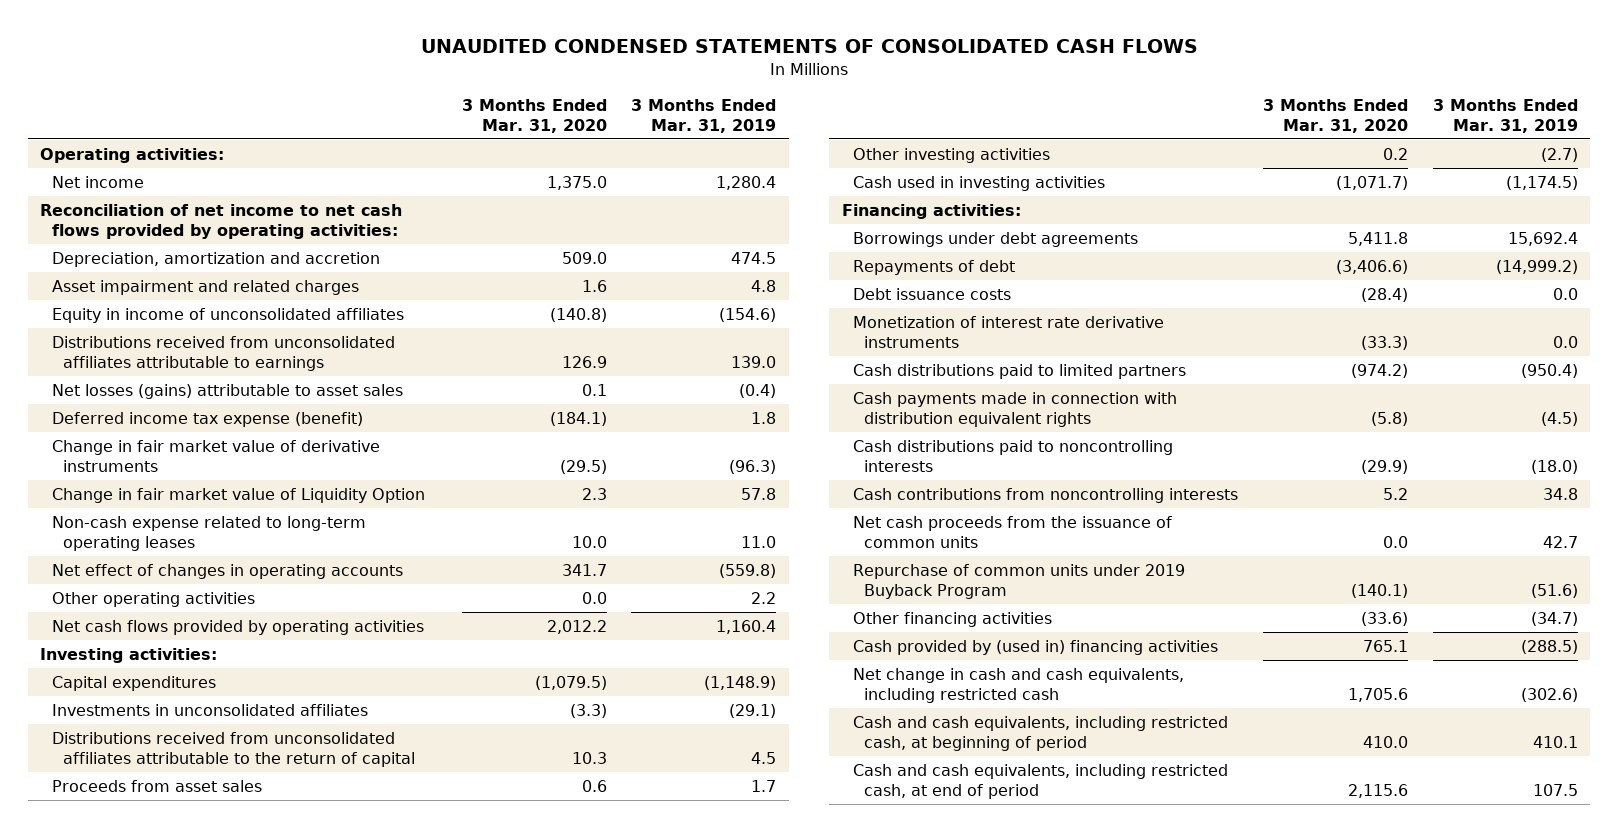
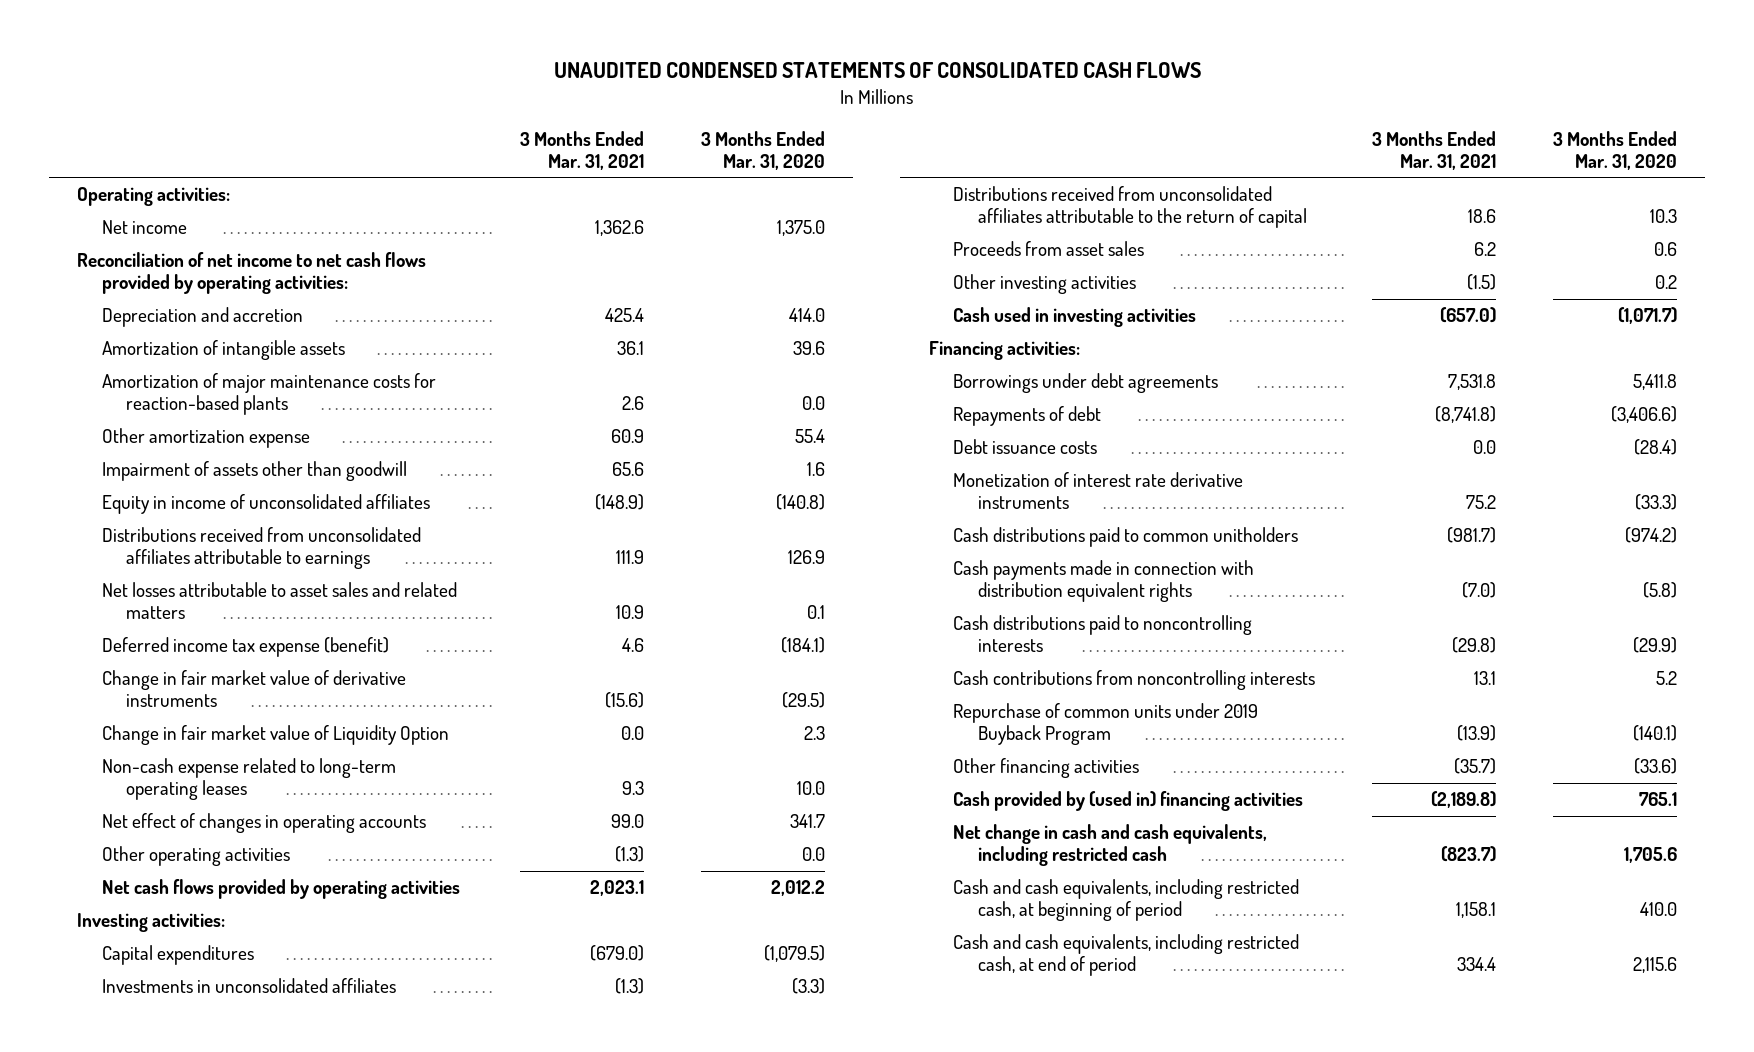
[631,98,777,133] 3 Months Ended Mar. 31, 2019 -> none
none -> [520,130,645,170] 3 Months Ended Mar. 31, 2021
[51,279,359,295] Asset impairment and related charges -> none
[51,251,380,267] Depreciation, amortization and accretion -> [101,307,303,328] Depreciation and accretion
[561,251,607,264] 509.0 -> [788,308,825,323] 414.0
none -> [101,340,345,361] Amortization of intangible assets
none -> [101,373,436,416] Amortization of major maintenance costs for reaction-based plants
none -> [101,428,310,449] Other amortization expense
none -> [101,461,407,482] Impairment of assets other than goodwill
[51,383,403,399] Net losses (gains) attributable to asset sales -> [101,582,457,620] Net losses attributable to asset sales and related matters
[852,363,1186,379] Cash distributions paid to limited partners -> [953,527,1299,548] Cash distributions paid to common unitholders
[852,515,1172,548] Net cash proceeds from the issuance of common units -> none

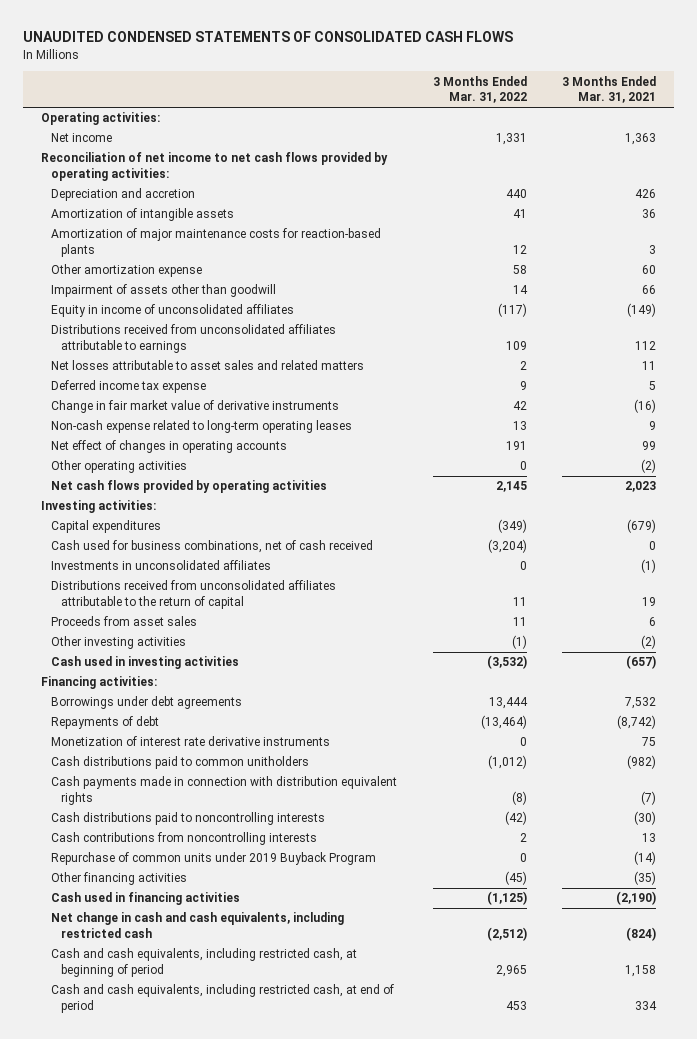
[700,130,825,170] 3 Months Ended Mar. 31, 2020 -> none
none -> [432,75,527,104] 3 Months Ended Mar. 31, 2022
[595,220,645,237] 1,362.6 -> [624,133,656,146] 1,363
[101,725,449,746] Change in fair market value of Liquidity Option -> none
[605,308,645,323] 425.4 -> [634,189,656,199] 426
[617,341,645,356] 36.1 -> [641,209,656,219] 36
[622,396,645,411] 2.6 -> [648,245,656,255] 3
[611,429,645,444] 60.9 -> [641,265,656,275] 60
[612,462,645,477] 65.6 -> [641,285,656,295] 66
[595,494,645,511] (148.9) -> [626,303,656,318] (149)
[616,550,645,565] 111.9 -> [634,341,656,351] 112
[616,605,645,620] 10.9 -> [641,361,656,371] 11
[101,637,389,658] Deferred income tax expense (benefit) -> [51,380,207,394] Deferred income tax expense
[622,638,645,653] 4.6 -> [648,381,656,391] 5
[605,692,645,709] (15.6) -> [633,399,656,414] (16)
[622,781,645,796] 9.3 -> [648,421,656,431] 9
[611,814,645,829] 99.0 -> [641,441,656,451] 99
[615,846,645,863] (1.3) -> [640,459,656,474] (2)
[590,880,645,897] 2,023.1 -> [624,481,656,493] 2,023
[590,945,645,962] (679.0) -> [626,519,656,534] (679)
none -> [51,540,374,554] Cash used for business combinations, net of cash received
[615,978,645,995] (1.3) -> [640,559,656,574] (1)
[1467,209,1496,224] 18.6 -> [641,597,656,607] 19
[1473,242,1496,257] 6.2 -> [648,617,656,627] 6
[1466,274,1496,291] (1.5) -> [640,635,656,650] (2)
[1439,307,1496,324] (657.0) -> [625,655,656,670] (657)
[953,439,1098,455] Debt issuance costs -> none
[1447,374,1496,391] 7,531.8 -> [624,697,656,710] 7,532
[1434,406,1496,424] (8,741.8) -> [616,715,656,730] (8,742)
[1465,495,1496,510] 75.2 -> [641,737,656,747] 75
[1446,527,1496,544] (981.7) -> [626,755,656,770] (982)
[1461,582,1496,599] (7.0) -> [640,791,656,806] (7)
[1451,637,1496,654] (29.8) -> [633,811,656,826] (30)
[1473,671,1496,686] 13.1 -> [641,833,656,843] 13
[1456,725,1496,742] (13.9) -> [633,851,656,866] (14)
[1453,758,1496,775] (35.7) -> [633,871,656,886] (35)
[953,791,1304,812] Cash provided by (used in) financing activities -> [51,892,241,906] Cash used in financing activities
[1430,791,1496,809] (2,189.8) -> [615,891,656,906] (2,190)
[1440,846,1496,863] (823.7) -> [625,927,656,942] (824)
[1455,902,1496,919] 1,158.1 -> [624,965,656,978] 1,158
[1456,957,1496,972] 334.4 -> [634,1001,657,1011] 334

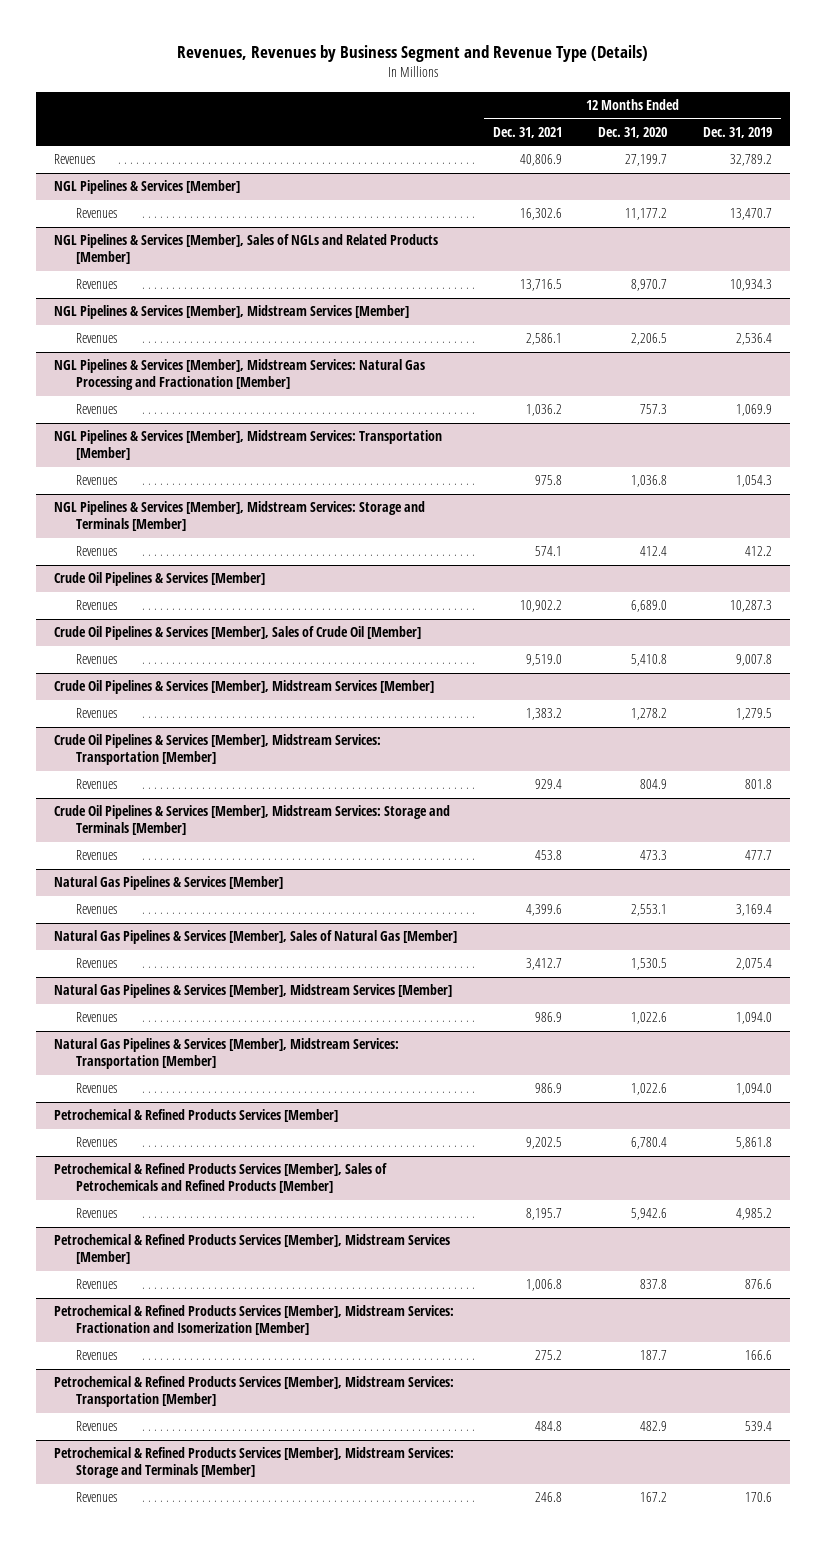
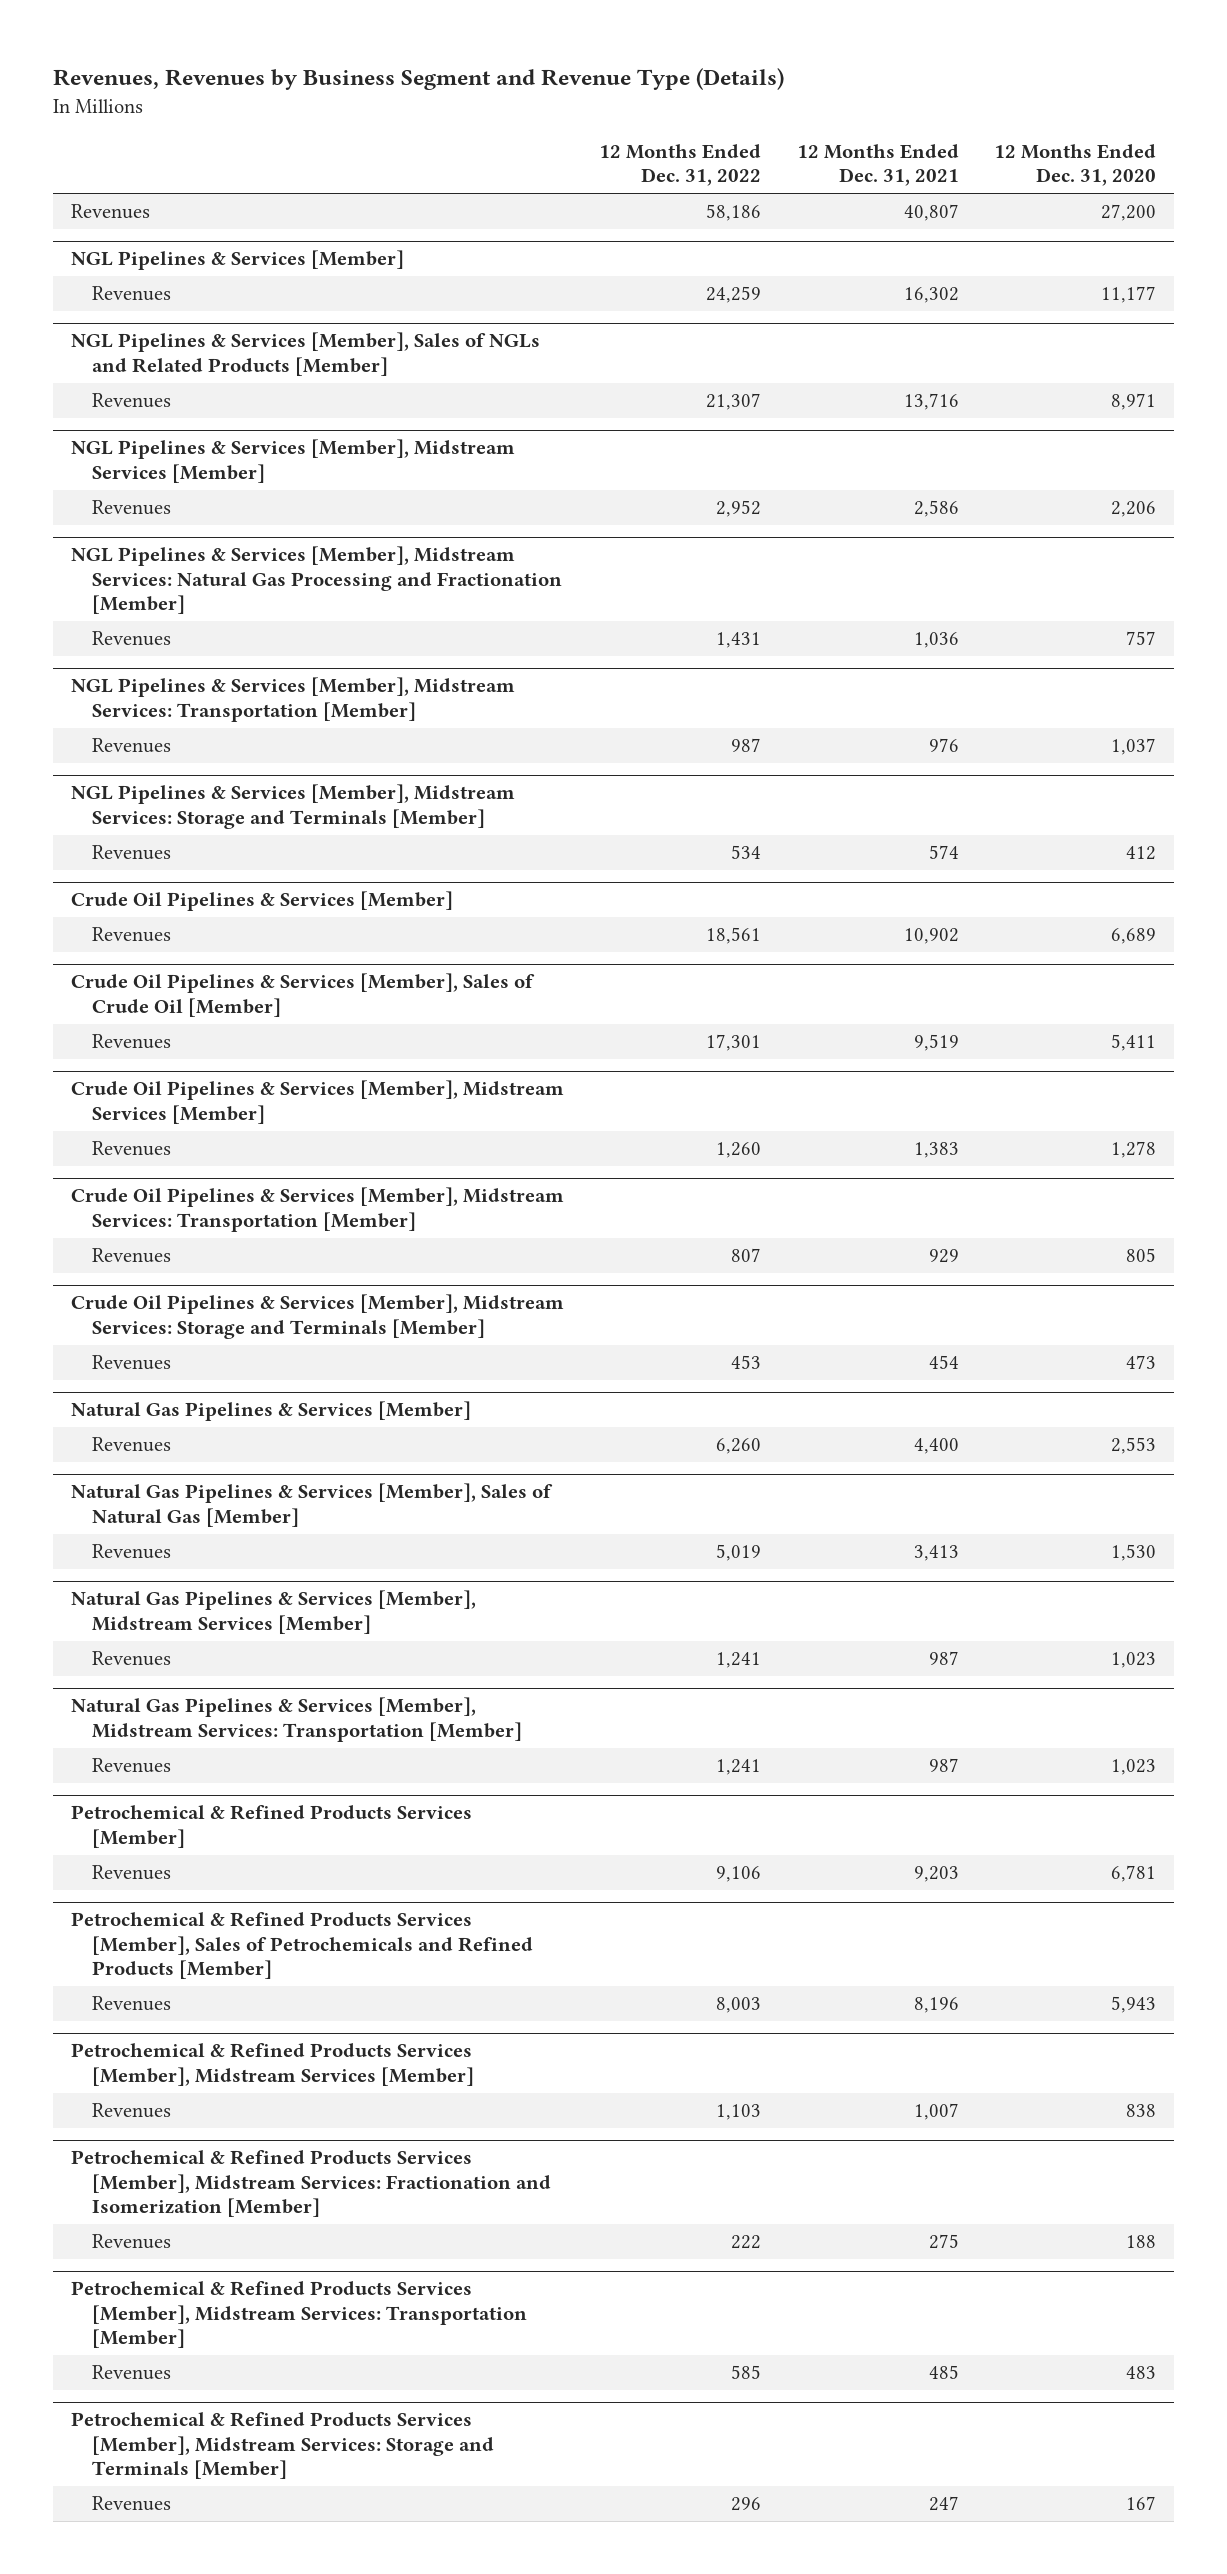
[703,126,773,138] Dec. 31, 2019 -> none
none -> [599,143,762,187] 12 Months Ended Dec. 31, 2022
[520,154,563,167] 40,806.9 -> [903,204,959,222] 40,807
[625,154,668,167] 27,199.7 -> [1100,204,1156,222] 27,200
[520,208,563,221] 16,302.6 -> [903,287,959,304] 16,302
[625,208,668,221] 11,177.2 -> [1100,286,1156,304] 11,177
[520,279,563,292] 13,716.5 -> [903,393,959,411] 13,716
[631,279,668,292] 8,970.7 -> [1110,393,1156,411] 8,971
[526,333,563,346] 2,586.1 -> [913,500,959,518] 2,586
[631,333,668,346] 2,206.5 -> [1110,501,1156,518] 2,206
[526,404,563,417] 1,036.2 -> [913,632,959,649] 1,036
[640,404,668,415] 757.3 -> [1125,631,1156,646] 757
[535,475,563,486] 975.8 -> [928,738,959,753] 976
[631,475,668,488] 1,036.8 -> [1110,738,1156,756] 1,037
[535,546,563,557] 574.1 -> [928,845,959,860] 574
[640,546,668,557] 412.4 -> [1125,846,1156,861] 412
[520,600,563,613] 10,902.2 -> [903,928,959,945] 10,902
[631,600,668,613] 6,689.0 -> [1110,928,1156,945] 6,689
[526,654,563,667] 9,519.0 -> [913,1034,959,1052] 9,519
[631,654,668,667] 5,410.8 -> [1110,1034,1156,1052] 5,411
[526,708,563,721] 1,383.2 -> [913,1142,959,1159] 1,383
[631,708,668,721] 1,278.2 -> [1110,1141,1156,1159] 1,278
[535,779,563,790] 929.4 -> [928,1249,959,1264] 929
[640,779,668,790] 804.9 -> [1125,1248,1156,1263] 805
[535,850,563,861] 453.8 -> [928,1355,959,1370] 454
[640,850,668,861] 473.3 -> [1125,1355,1156,1370] 473
[526,904,563,917] 4,399.6 -> [913,1438,959,1455] 4,400
[631,904,668,917] 2,553.1 -> [1110,1437,1156,1455] 2,553
[526,958,563,971] 3,412.7 -> [913,1545,959,1562] 3,413
[631,958,668,971] 1,530.5 -> [1110,1544,1156,1562] 1,530
[535,1012,563,1023] 986.9 -> [928,1651,959,1666] 987
[631,1012,668,1025] 1,022.6 -> [1110,1652,1156,1669] 1,023
[535,1083,563,1094] 986.9 -> [928,1758,959,1773] 987
[631,1083,668,1096] 1,022.6 -> [1110,1759,1156,1776] 1,023
[526,1137,563,1150] 9,202.5 -> [913,1866,959,1883] 9,203
[631,1137,668,1150] 6,780.4 -> [1110,1865,1156,1883] 6,781
[526,1208,563,1221] 8,195.7 -> [913,1997,959,2014] 8,196
[631,1208,668,1221] 5,942.6 -> [1110,1996,1156,2014] 5,943
[526,1279,563,1292] 1,006.8 -> [913,2103,959,2121] 1,007
[640,1279,668,1290] 837.8 -> [1125,2104,1156,2118] 838
[535,1350,563,1361] 275.2 -> [928,2234,959,2250] 275
[640,1350,668,1361] 187.7 -> [1125,2235,1156,2249] 188
[535,1421,563,1432] 484.8 -> [928,2365,959,2380] 485
[640,1421,668,1432] 482.9 -> [1125,2366,1156,2380] 483
[535,1492,563,1503] 246.8 -> [928,2496,959,2512] 247
[640,1492,668,1503] 167.2 -> [1125,2496,1156,2511] 167

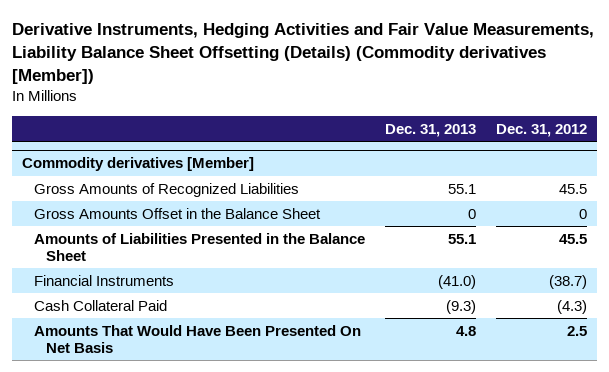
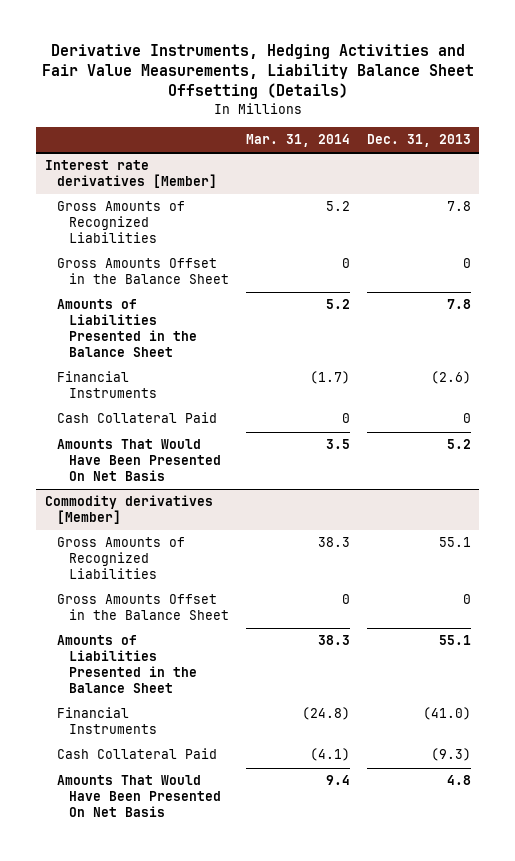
[11,23,594,85] Derivative Instruments, Hedging Activities and Fair Value Measurements, Liability Balance Sheet Offsetting (Details) (Commodity derivatives [Member]) -> [41,44,474,100] Derivative Instruments, Hedging Activities and Fair Value Measurements, Liability Balance Sheet Offsetting (Details)
[495,123,587,137] Dec. 31, 2012 -> none
none -> [245,134,350,148] Mar. 31, 2014
none -> [44,160,217,189] Interest rate derivatives [Member]
none -> [56,201,185,244] Gross Amounts of Recognized Liabilities
none -> [56,258,229,285] Gross Amounts Offset in the Balance Sheet
none -> [56,299,197,357] Amounts of Liabilities Presented in the Balance Sheet
none -> [56,371,157,399] Financial Instruments
none -> [56,412,217,424] Cash Collateral Paid
none -> [56,439,221,482] Amounts That Would Have Been Presented On Net Basis

